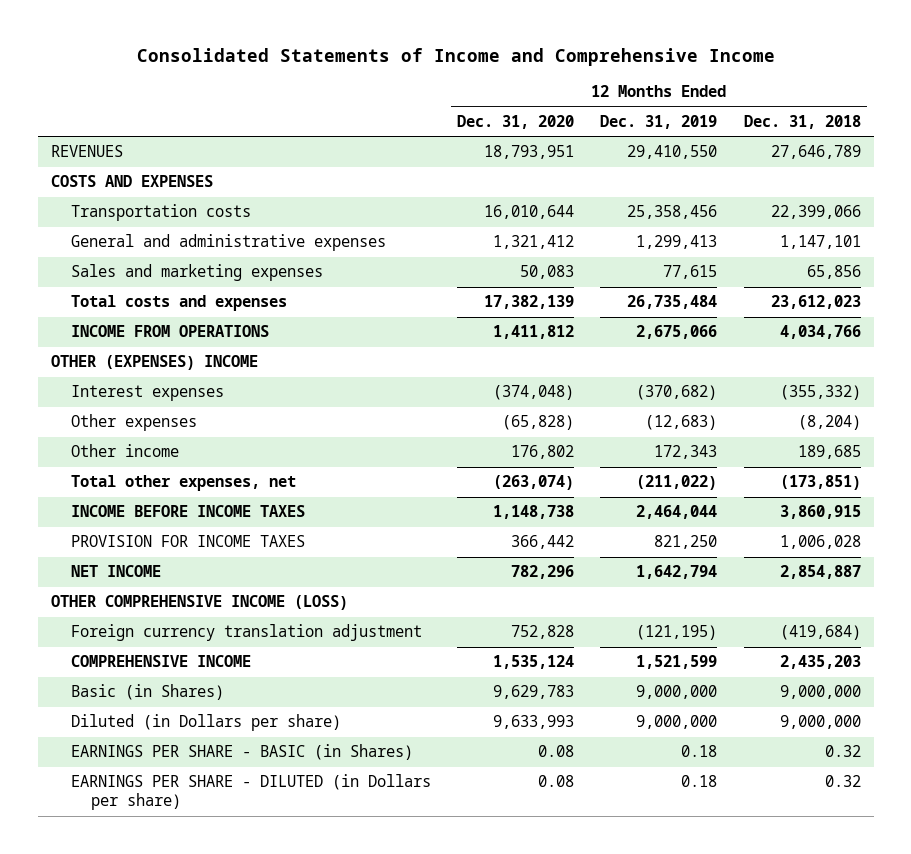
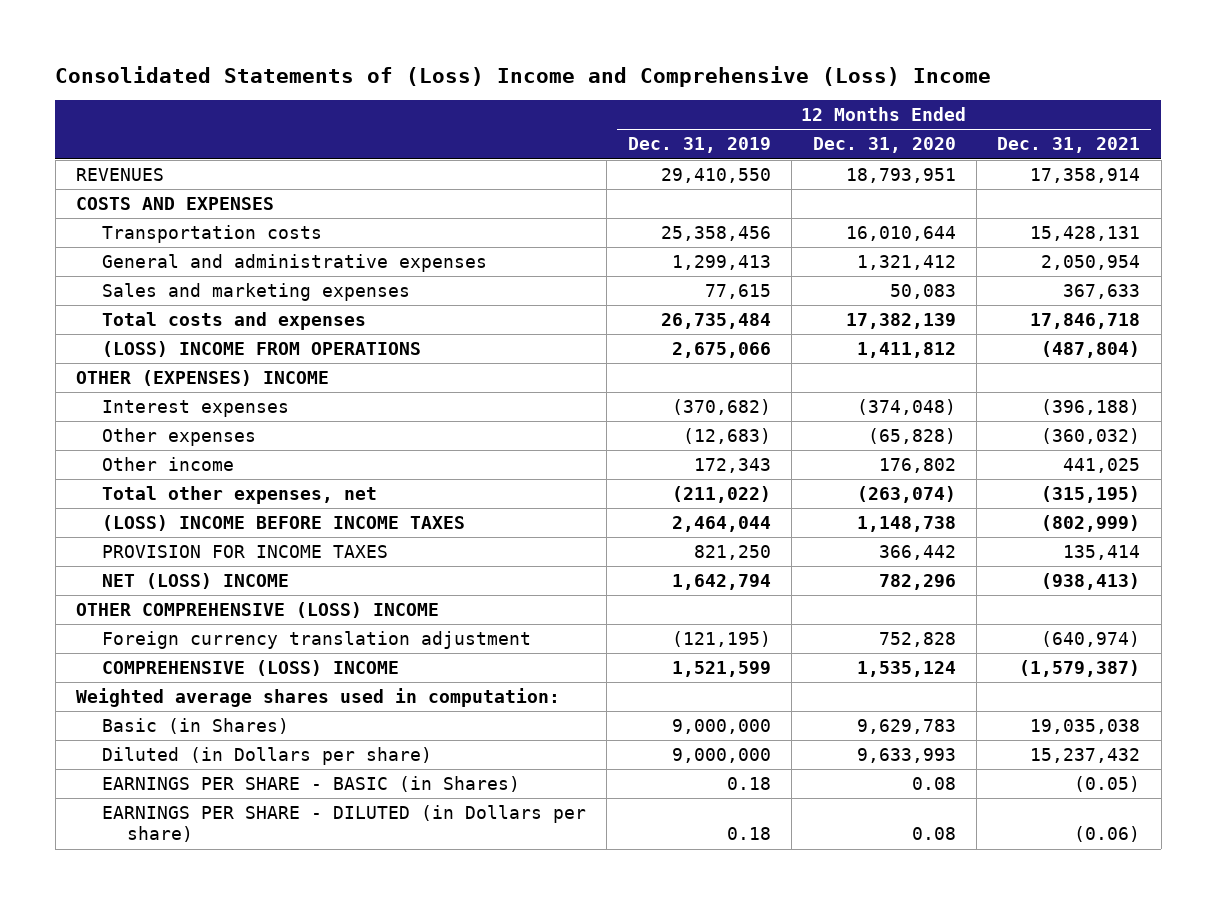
[136,47,775,66] Consolidated Statements of Income and Comprehensive Income -> [55,65,992,87] Consolidated Statements of (Loss) Income and Comprehensive (Loss) Income
[743,115,861,130] Dec. 31, 2018 -> none
none -> [997,137,1141,154] Dec. 31, 2021
[70,325,269,338] INCOME FROM OPERATIONS -> [101,340,421,357] (LOSS) INCOME FROM OPERATIONS
[70,505,305,518] INCOME BEFORE INCOME TAXES -> [101,514,465,531] (LOSS) INCOME BEFORE INCOME TAXES
[70,565,161,578] NET INCOME -> [101,572,289,589] NET (LOSS) INCOME
[50,595,348,611] OTHER COMPREHENSIVE INCOME (LOSS) -> [76,601,440,618] OTHER COMPREHENSIVE (LOSS) INCOME
[70,655,251,668] COMPREHENSIVE INCOME -> [101,659,399,676] COMPREHENSIVE (LOSS) INCOME
none -> [76,687,561,707] Weighted average shares used in computation:

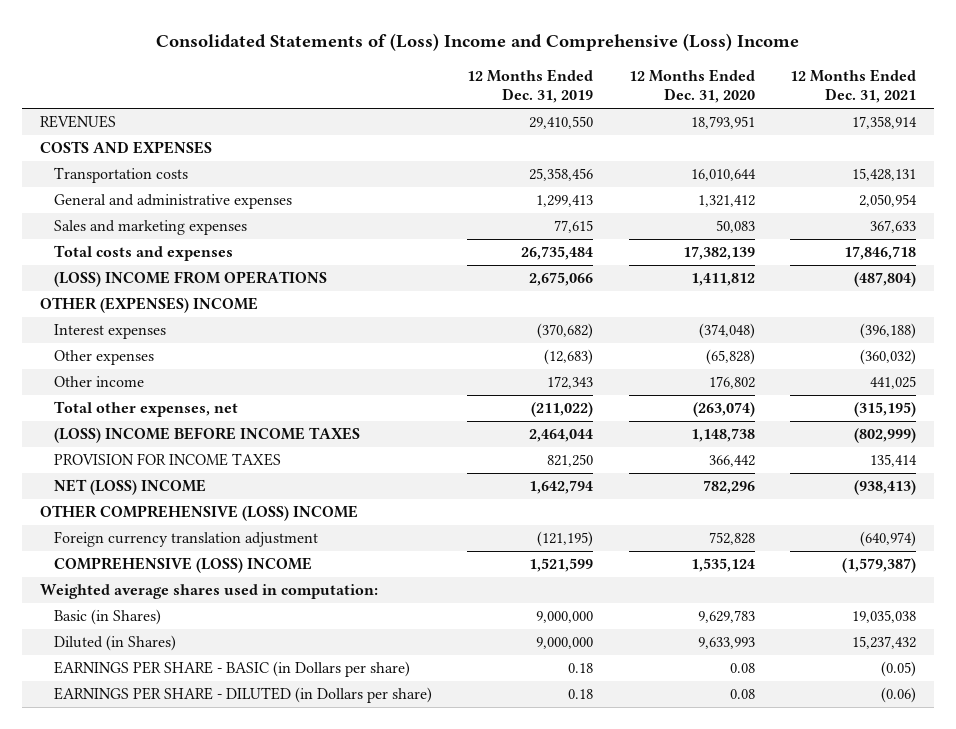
[101,746,432,765] Diluted (in Dollars per share) -> [53,635,176,652] Diluted (in Shares)
[101,775,520,792] EARNINGS PER SHARE - BASIC (in Shares) -> [53,661,410,678] EARNINGS PER SHARE - BASIC (in Dollars per share)

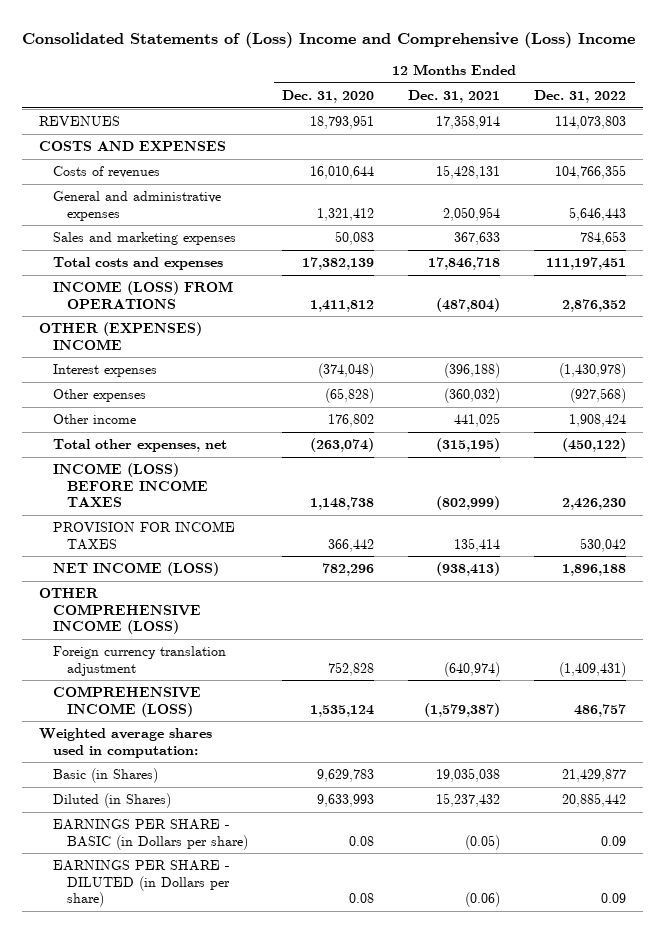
[467,69,594,104] 12 Months Ended Dec. 31, 2019 -> none
none -> [534,90,627,104] Dec. 31, 2022
[53,167,188,184] Transportation costs -> [52,166,160,179] Costs of revenues
[53,271,327,288] (LOSS) INCOME FROM OPERATIONS -> [52,281,233,309] INCOME (LOSS) FROM OPERATIONS
[53,427,360,444] (LOSS) INCOME BEFORE INCOME TAXES -> [52,463,209,508] INCOME (LOSS) BEFORE INCOME TAXES
[53,479,206,496] NET (LOSS) INCOME -> [52,562,219,577] NET INCOME (LOSS)
[40,505,359,522] OTHER COMPREHENSIVE (LOSS) INCOME -> [38,588,201,635] OTHER COMPREHENSIVE INCOME (LOSS)
[53,557,312,574] COMPREHENSIVE (LOSS) INCOME -> [52,686,201,717] COMPREHENSIVE INCOME (LOSS)

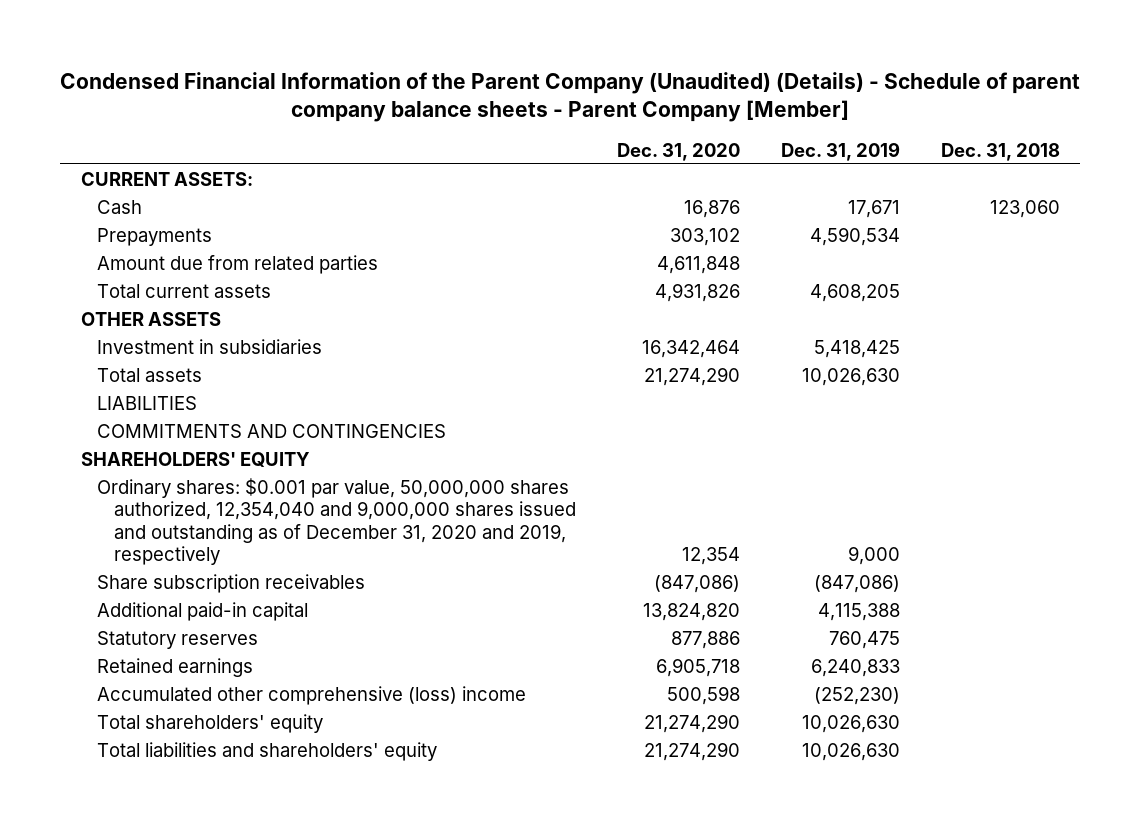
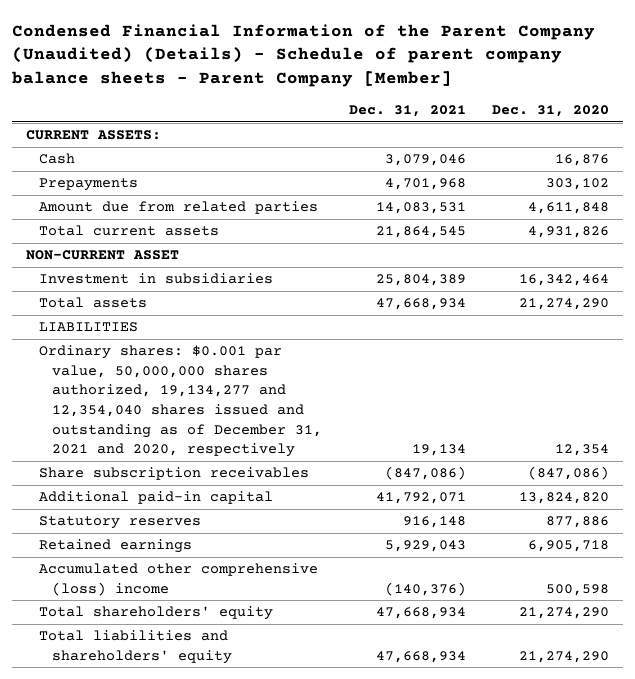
[780,141,900,161] Dec. 31, 2019 -> none
[940,142,1060,161] Dec. 31, 2018 -> none
none -> [348,105,466,118] Dec. 31, 2021
[80,311,221,326] OTHER ASSETS -> none
none -> [25,250,179,261] NON-CURRENT ASSET
[97,423,447,438] COMMITMENTS AND CONTINGENCIES -> none
[80,451,310,467] SHAREHOLDERS' EQUITY -> none
[97,477,576,566] Ordinary shares: $0.001 par value, 50,000,000 shares authorized, 12,354,040 and 9,000,000 shares issued and outstanding as of December 31, 2020 and 2019, respectively -> [38,345,322,458] Ordinary shares: $0.001 par value, 50,000,000 shares authorized, 19,134,277 and 12,354,040 shares issued and outstanding as of December 31, 2021 and 2020, respectively

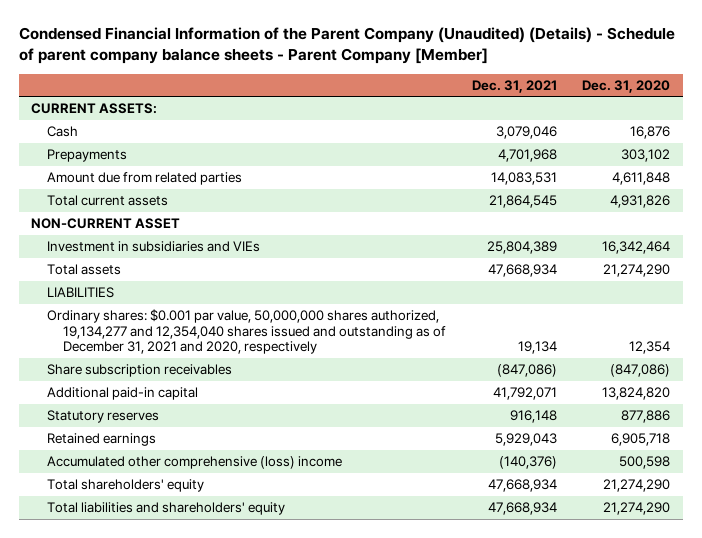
[38,273,273,285] Investment in subsidiaries -> [47,241,261,253] Investment in subsidiaries and VIEs

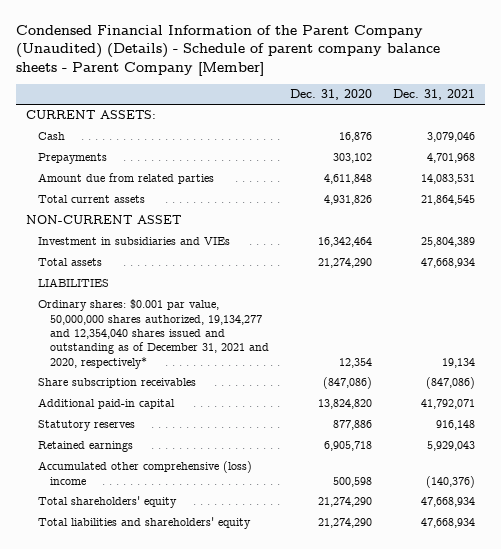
[47,309,447,355] Ordinary shares: $0.001 par value, 50,000,000 shares authorized, 19,134,277 and 12,354,040 shares issued and outstanding as of December 31, 2021 and 2020, respectively -> [38,299,270,369] Ordinary shares: $0.001 par value, 50,000,000 shares authorized, 19,134,277 and 12,354,040 shares issued and outstanding as of December 31, 2021 and 2020, respectively*

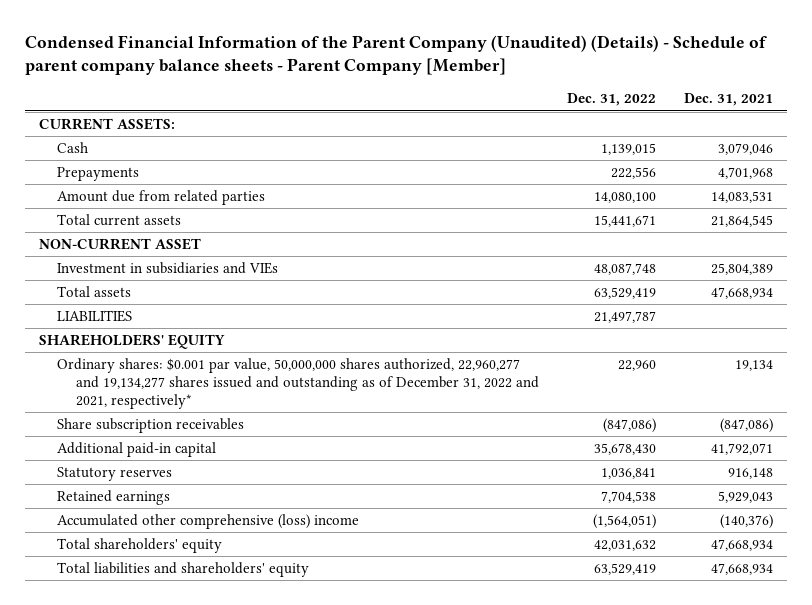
[290,89,373,101] Dec. 31, 2020 -> none
none -> [566,93,656,107] Dec. 31, 2022
none -> [38,333,225,349] SHAREHOLDERS' EQUITY
[38,299,270,369] Ordinary shares: $0.001 par value, 50,000,000 shares authorized, 19,134,277 and 12,354,040 shares issued and outstanding as of December 31, 2021 and 2020, respectively* -> [57,357,539,410] Ordinary shares: $0.001 par value, 50,000,000 shares authorized, 22,960,277 and 19,134,277 shares issued and outstanding as of December 31, 2022 and 2021, respectively*

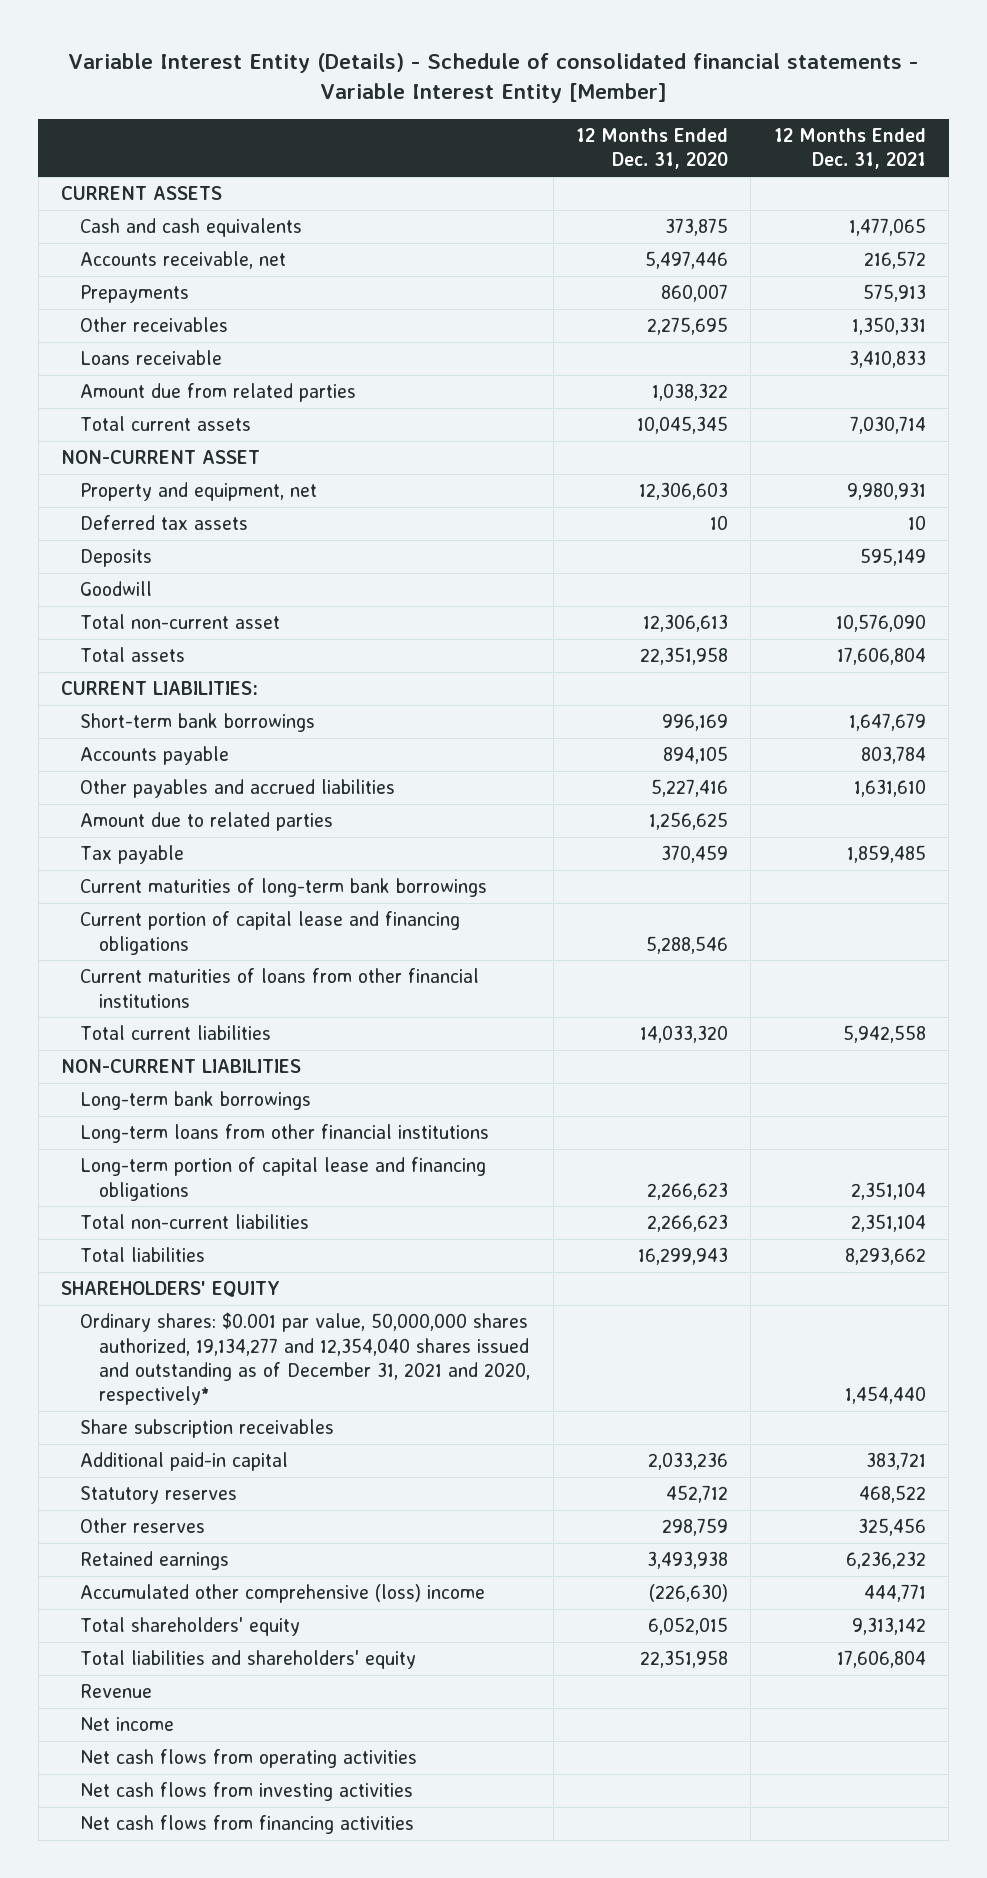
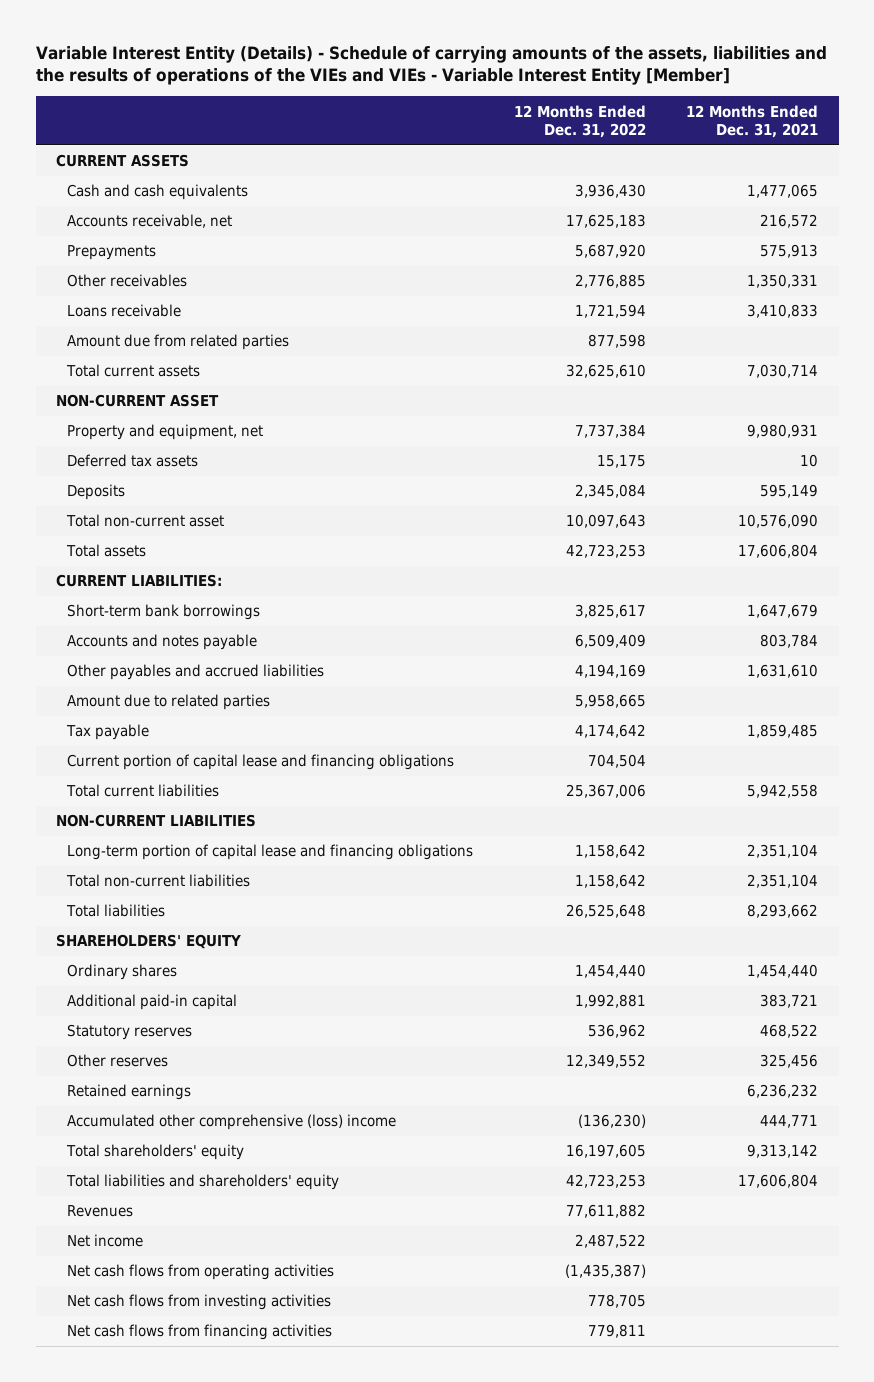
[68,52,919,104] Variable Interest Entity (Details) - Schedule of consolidated financial statements - Variable Interest Entity [Member] -> [35,45,827,86] Variable Interest Entity (Details) - Schedule of carrying amounts of the assets, liabilities and the results of operations of the VIEs and VIEs - Variable Interest Entity [Member]
[576,127,729,170] 12 Months Ended Dec. 31, 2020 -> none
none -> [513,104,646,139] 12 Months Ended Dec. 31, 2022
[80,581,153,597] Goodwill -> none
[80,746,230,766] Accounts payable -> [66,634,257,651] Accounts and notes payable
[80,878,488,898] Current maturities of long-term bank borrowings -> none
[80,968,480,1008] Current maturities of loans from other financial institutions -> none
[80,1091,312,1111] Long-term bank borrowings -> none
[80,1124,490,1144] Long-term loans from other financial institutions -> none
[80,1419,335,1439] Share subscription receivables -> none
[80,1312,531,1406] Ordinary shares: $0.001 par value, 50,000,000 shares authorized, 19,134,277 and 12,354,040 shares issued and outstanding as of December 31, 2021 and 2020, respectively* -> [66,964,177,981] Ordinary shares
[80,1684,153,1699] Revenue -> [66,1205,133,1218] Revenues

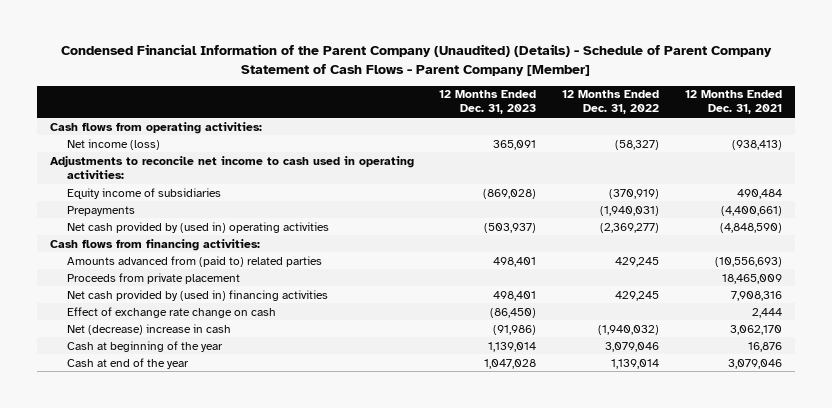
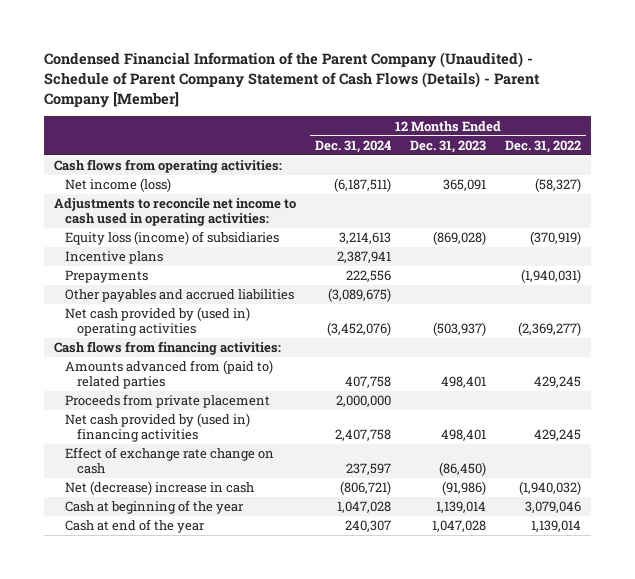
[60,44,772,76] Condensed Financial Information of the Parent Company (Unaudited) (Details) - Schedule of Parent Company Statement of Cash Flows - Parent Company [Member] -> [43,51,540,108] Condensed Financial Information of the Parent Company (Unaudited) - Schedule of Parent Company Statement of Cash Flows (Details) - Parent Company [Member]
[685,90,783,115] 12 Months Ended Dec. 31, 2021 -> none
none -> [314,139,391,153] Dec. 31, 2024
[66,187,221,199] Equity income of subsidiaries -> [65,231,280,246] Equity loss (income) of subsidiaries
none -> [65,251,164,265] Incentive plans
none -> [65,289,295,303] Other payables and accrued liabilities

